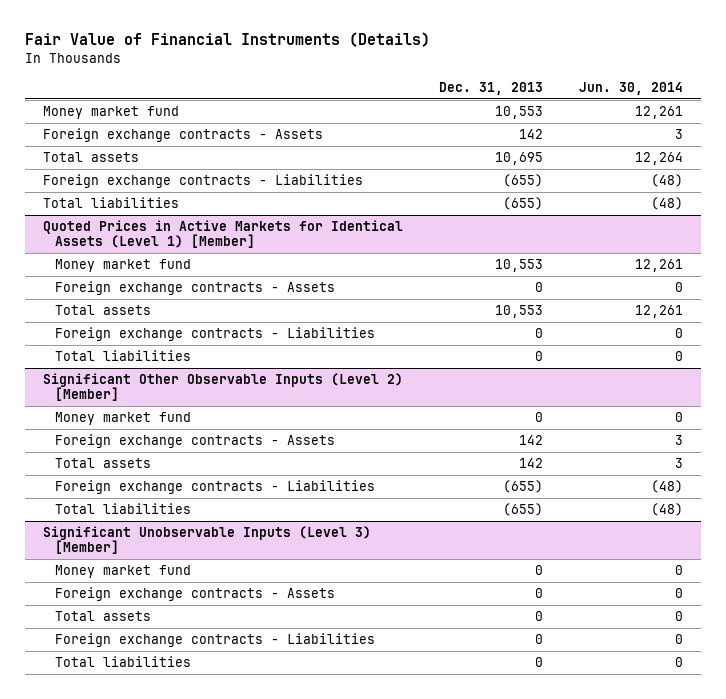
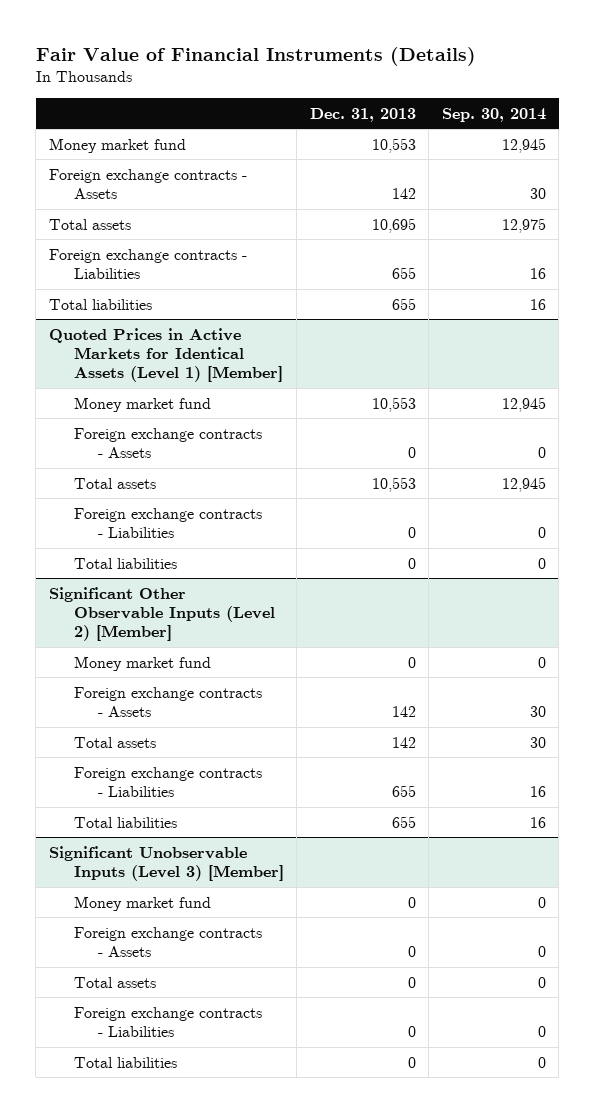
[578,82,683,96] Jun. 30, 2014 -> none
none -> [441,107,546,122] Sep. 30, 2014
[503,174,544,188] (655) -> [391,267,416,280] 655
[503,197,544,211] (655) -> [391,297,416,310] 655
[503,480,544,494] (655) -> [391,785,416,798] 655
[503,503,544,517] (655) -> [391,815,416,828] 655

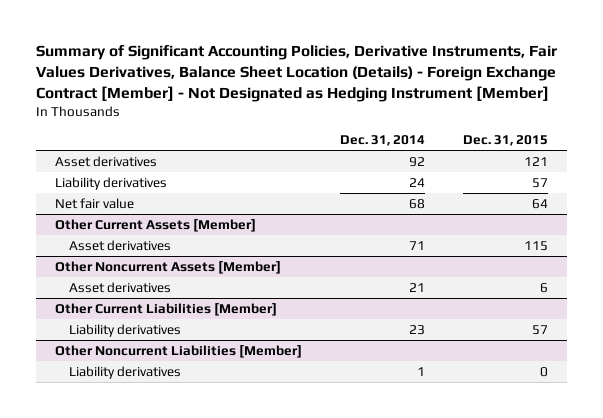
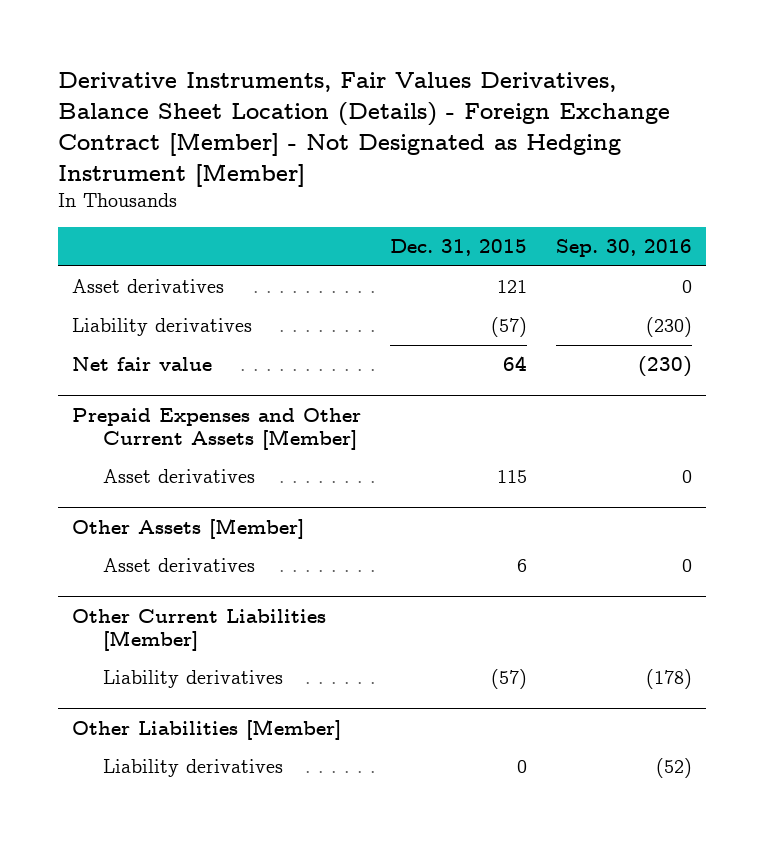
[35,45,557,103] Summary of Significant Accounting Policies, Derivative Instruments, Fair Values Derivatives, Balance Sheet Location (Details) - Foreign Exchange Contract [Member] - Not Designated as Hedging Instrument [Member] -> [57,72,670,187] Derivative Instruments, Fair Values Derivatives, Balance Sheet Location (Details) - Foreign Exchange Contract [Member] - Not Designated as Hedging Instrument [Member]
[339,135,425,147] Dec. 31, 2014 -> none
none -> [555,239,692,258] Sep. 30, 2016
[531,177,548,188] 57 -> [491,317,528,338] (57)
[54,218,256,232] Other Current Assets [Member] -> [72,407,362,450] Prepaid Expenses and Other Current Assets [Member]
[54,260,281,274] Other Noncurrent Assets [Member] -> [72,517,305,539] Other Assets [Member]
[531,324,548,335] 57 -> [491,669,528,690] (57)
[54,344,302,358] Other Noncurrent Liabilities [Member] -> [72,718,342,740] Other Liabilities [Member]

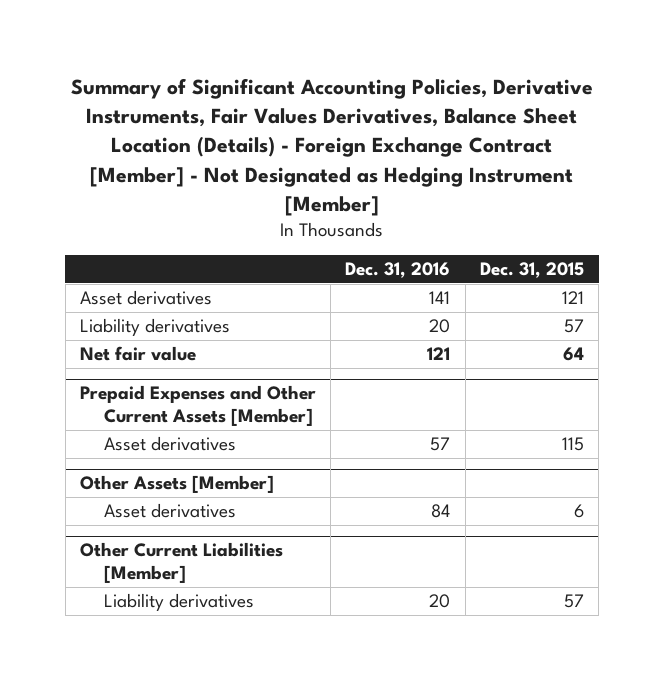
[57,72,670,187] Derivative Instruments, Fair Values Derivatives, Balance Sheet Location (Details) - Foreign Exchange Contract [Member] - Not Designated as Hedging Instrument [Member] -> [70,78,593,216] Summary of Significant Accounting Policies, Derivative Instruments, Fair Values Derivatives, Balance Sheet Location (Details) - Foreign Exchange Contract [Member] - Not Designated as Hedging Instrument [Member]
[555,239,692,258] Sep. 30, 2016 -> none
none -> [345,261,451,278] Dec. 31, 2016
[491,317,528,338] (57) -> [563,319,584,334] 57
[72,718,342,740] Other Liabilities [Member] -> none
[102,759,283,778] Liability derivatives -> none
[491,669,528,690] (57) -> [563,594,584,609] 57

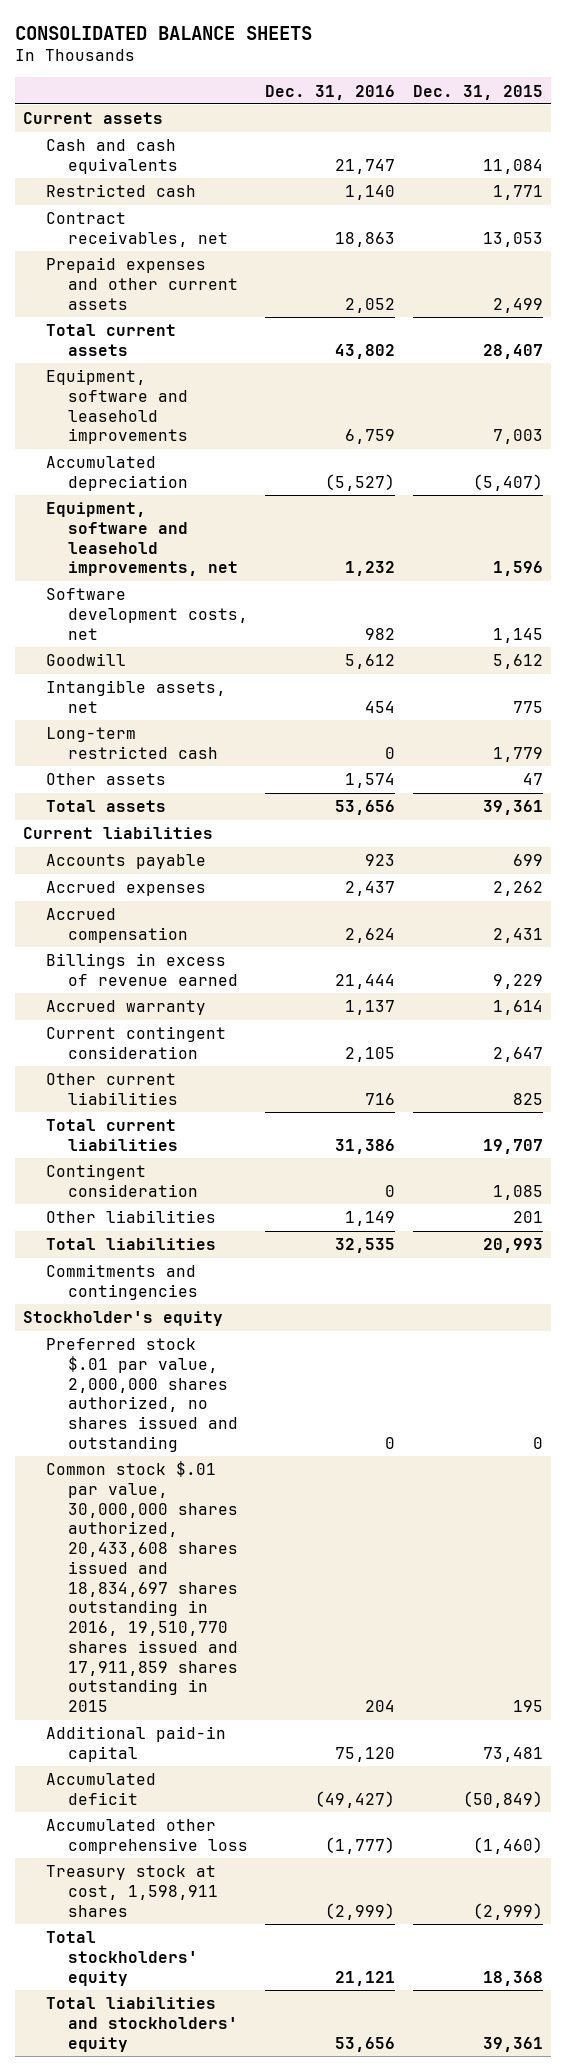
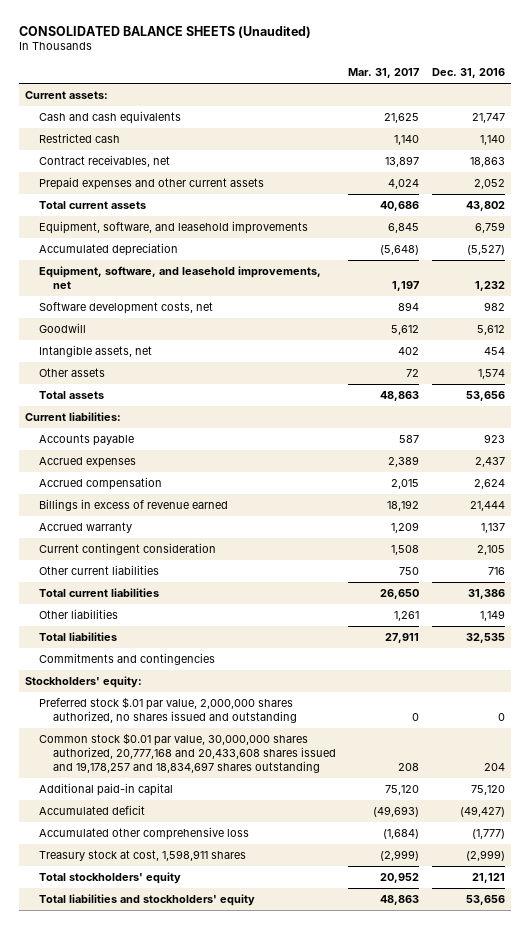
[14,25,312,40] CONSOLIDATED BALANCE SHEETS -> [18,25,311,38] CONSOLIDATED BALANCE SHEETS (Unaudited)
[412,84,543,100] Dec. 31, 2015 -> none
none -> [348,68,420,79] Mar. 31, 2017
[23,112,164,125] Current assets -> [24,90,108,99] Current assets:
[45,369,189,445] Equipment, software and leasehold improvements -> [38,220,308,234] Equipment, software, and leasehold improvements
[45,502,239,577] Equipment, software and leasehold improvements, net -> [38,265,321,289] Equipment, software, and leasehold improvements, net
[45,727,219,759] Long-term restricted cash -> none
[23,827,214,840] Current liabilities -> [24,411,121,421] Current liabilities:
[45,1164,199,1197] Contingent consideration -> none
[23,1311,224,1327] Stockholder's equity -> [24,675,142,688] Stockholders' equity:
[45,1461,239,1713] Common stock $.01 par value, 30,000,000 shares authorized, 20,433,608 shares issued and 18,834,697 shares outstanding in 2016, 19,510,770 shares issued and 17,911,859 shares outstanding in 2015 -> [38,732,336,773] Common stock $0.01 par value, 30,000,000 shares authorized, 20,777,168 and 20,433,608 shares issued and 19,178,257 and 18,834,697 shares outstanding

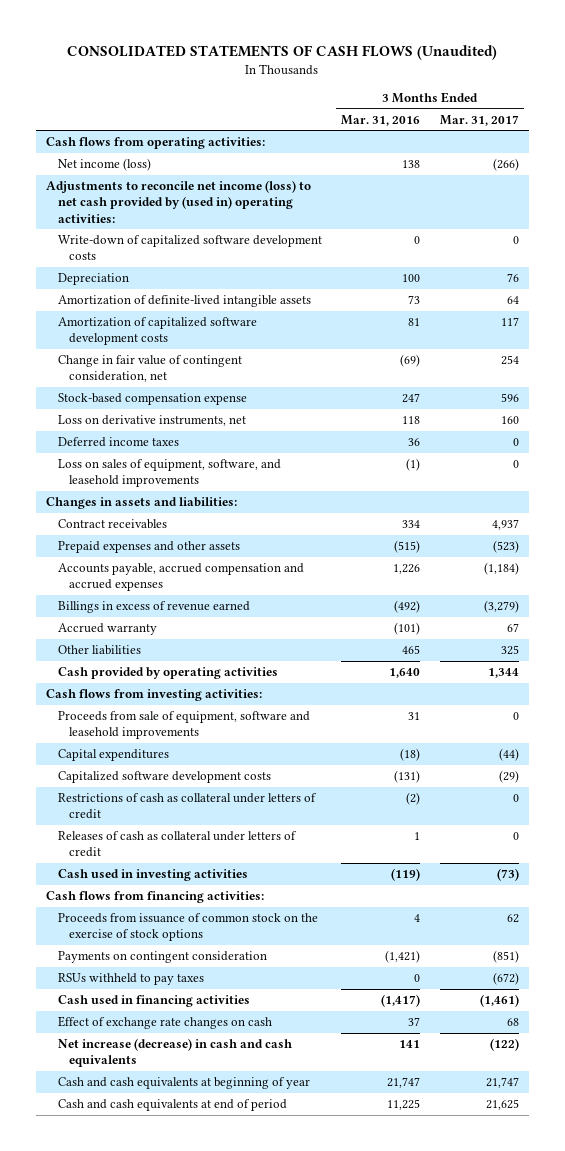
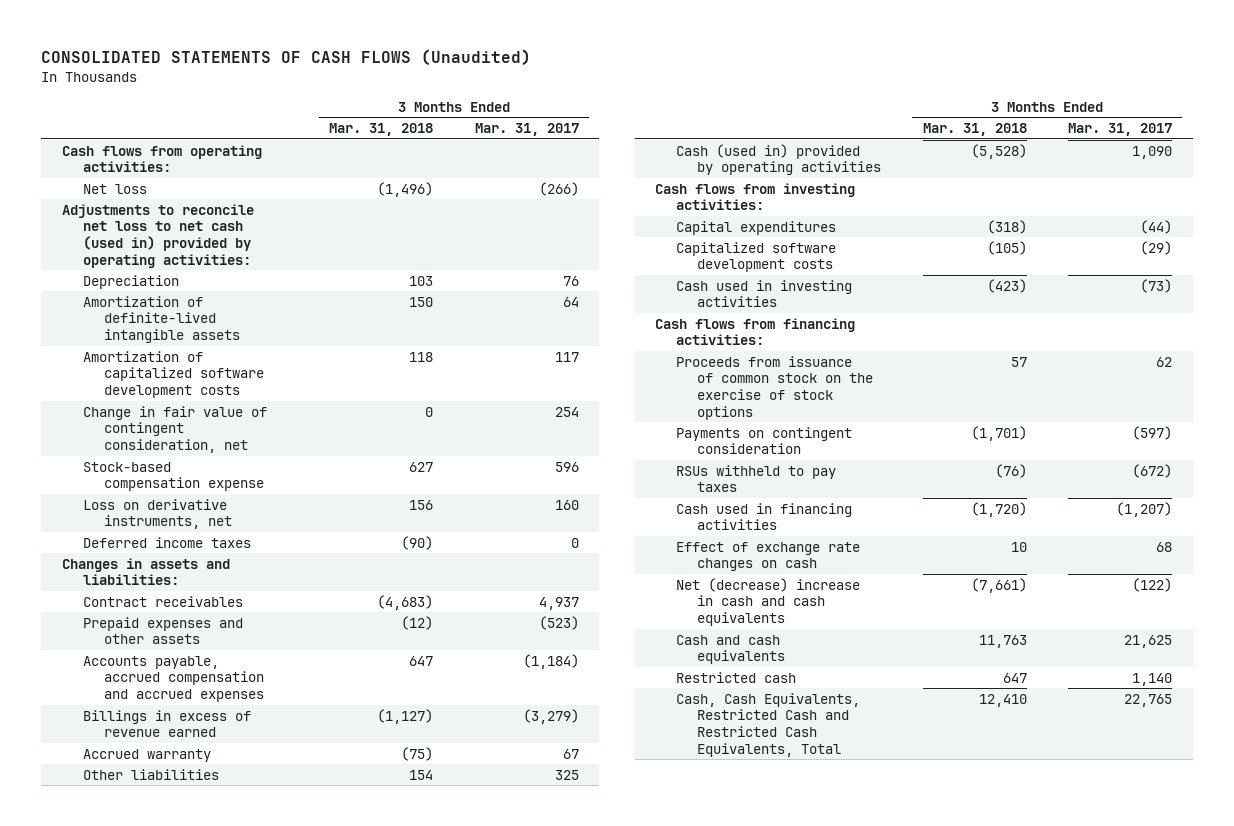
[341,114,421,126] Mar. 31, 2016 -> none
none -> [329,123,434,137] Mar. 31, 2018
[57,235,322,261] Write-down of capitalized software development costs -> none
[57,158,151,172] Net income (loss) -> [82,183,147,194] Net loss
[45,180,311,223] Adjustments to reconcile net income (loss) to net cash provided by (used in) operating activities: -> [61,203,254,268] Adjustments to reconcile net loss to net cash (used in) provided by operating activities:
[57,459,281,488] Loss on sales of equipment, software, and leasehold improvements -> none
[57,667,278,680] Cash provided by operating activities -> [676,143,882,176] Cash (used in) provided by operating activities
[488,668,520,679] 1,344 -> [1132,145,1173,159] 1,090
[57,711,310,740] Proceeds from sale of equipment, software and leasehold improvements -> none
[57,793,317,820] Restrictions of cash as collateral under letters of credit -> none
[57,831,297,858] Releases of cash as collateral under letters of credit -> none
[493,950,520,964] (851) -> [1132,425,1173,440] (597)
[480,994,520,1008] (1,461) -> [1116,501,1173,517] (1,207)
[57,1099,287,1112] Cash and cash equivalents at end of period -> none
[57,1038,292,1068] Net increase (decrease) in cash and cash equivalents -> [676,577,861,627] Net (decrease) increase in cash and cash equivalents
[57,1077,310,1090] Cash and cash equivalents at beginning of year -> [676,634,786,665] Cash and cash equivalents
[486,1077,520,1089] 21,747 -> [1124,634,1173,648] 21,625
none -> [676,671,797,683] Restricted cash
none -> [676,692,861,757] Cash, Cash Equivalents, Restricted Cash and Restricted Cash Equivalents, Total

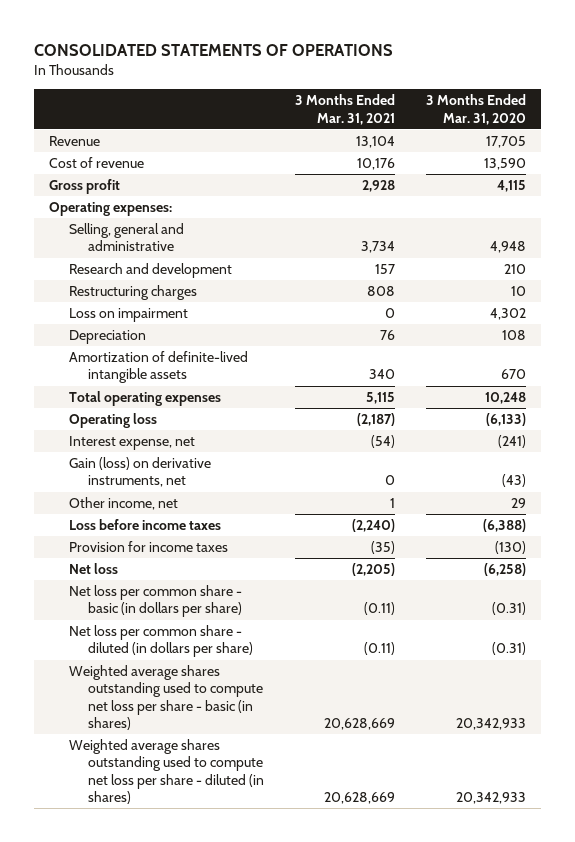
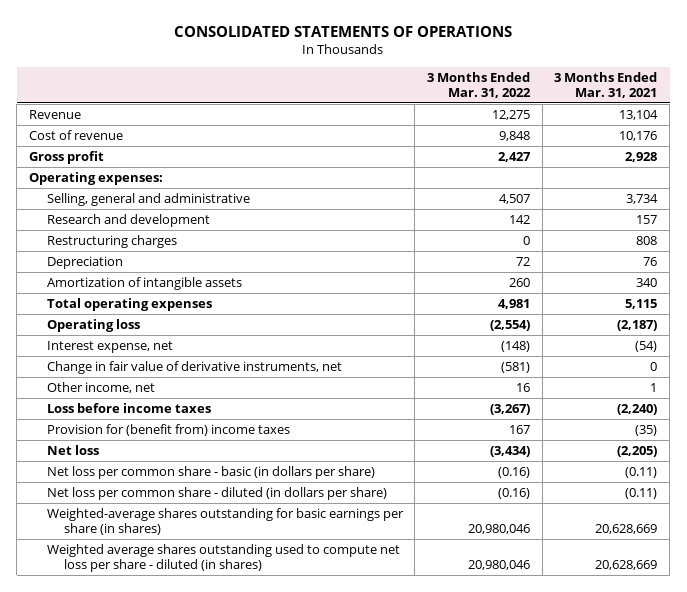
[426,94,527,125] 3 Months Ended Mar. 31, 2020 -> none
none -> [427,71,532,99] 3 Months Ended Mar. 31, 2022
[68,308,188,323] Loss on impairment -> none
[68,351,248,384] Amortization of definite-lived intangible assets -> [46,276,242,290] Amortization of intangible assets
[68,457,211,488] Gain (loss) on derivative instruments, net -> none
none -> [46,360,342,374] Change in fair value of derivative instruments, net
[68,541,228,553] Provision for income taxes -> [46,423,290,436] Provision for (benefit from) income taxes
[68,665,264,731] Weighted average shares outstanding used to compute net loss per share - basic (in shares) -> [46,507,404,536] Weighted-average shares outstanding for basic earnings per share (in shares)

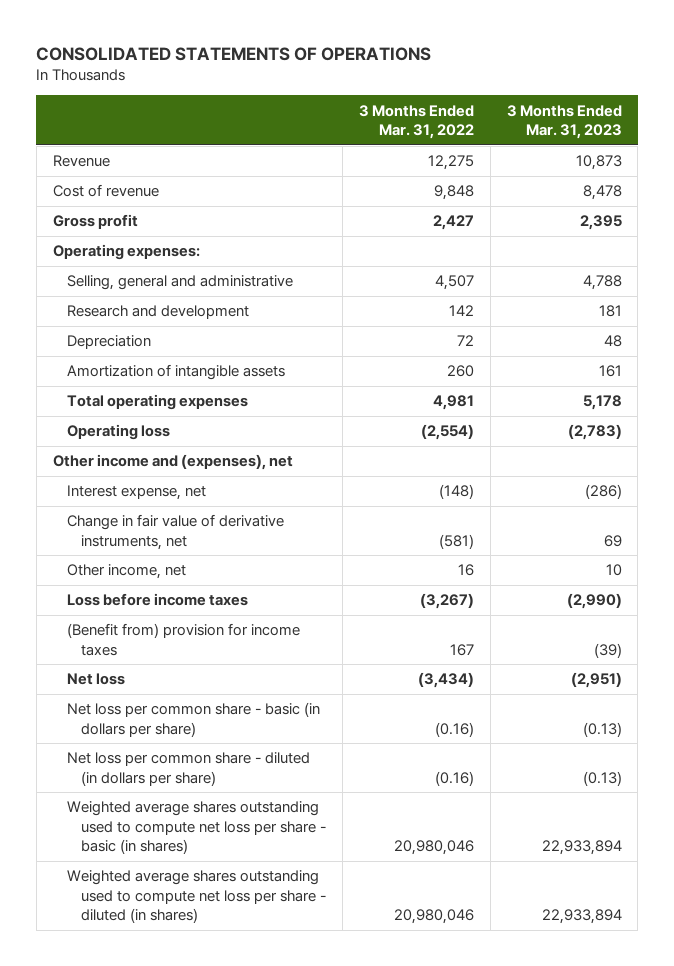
[554,71,658,99] 3 Months Ended Mar. 31, 2021 -> none
none -> [506,104,622,139] 3 Months Ended Mar. 31, 2023
[46,234,177,248] Restructuring charges -> none
none -> [52,454,293,471] Other income and (expenses), net
[46,423,290,436] Provision for (benefit from) income taxes -> [67,623,301,656] (Benefit from) provision for income taxes
[46,507,404,536] Weighted-average shares outstanding for basic earnings per share (in shares) -> [67,801,327,854] Weighted average shares outstanding used to compute net loss per share - basic (in shares)

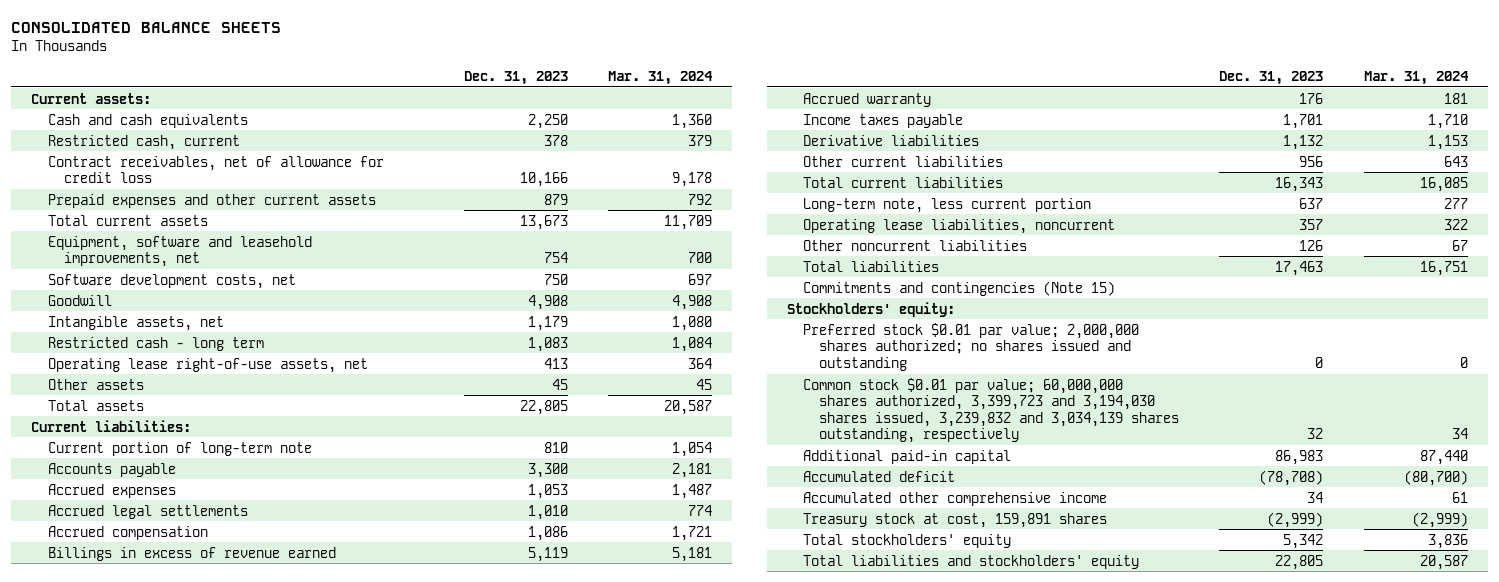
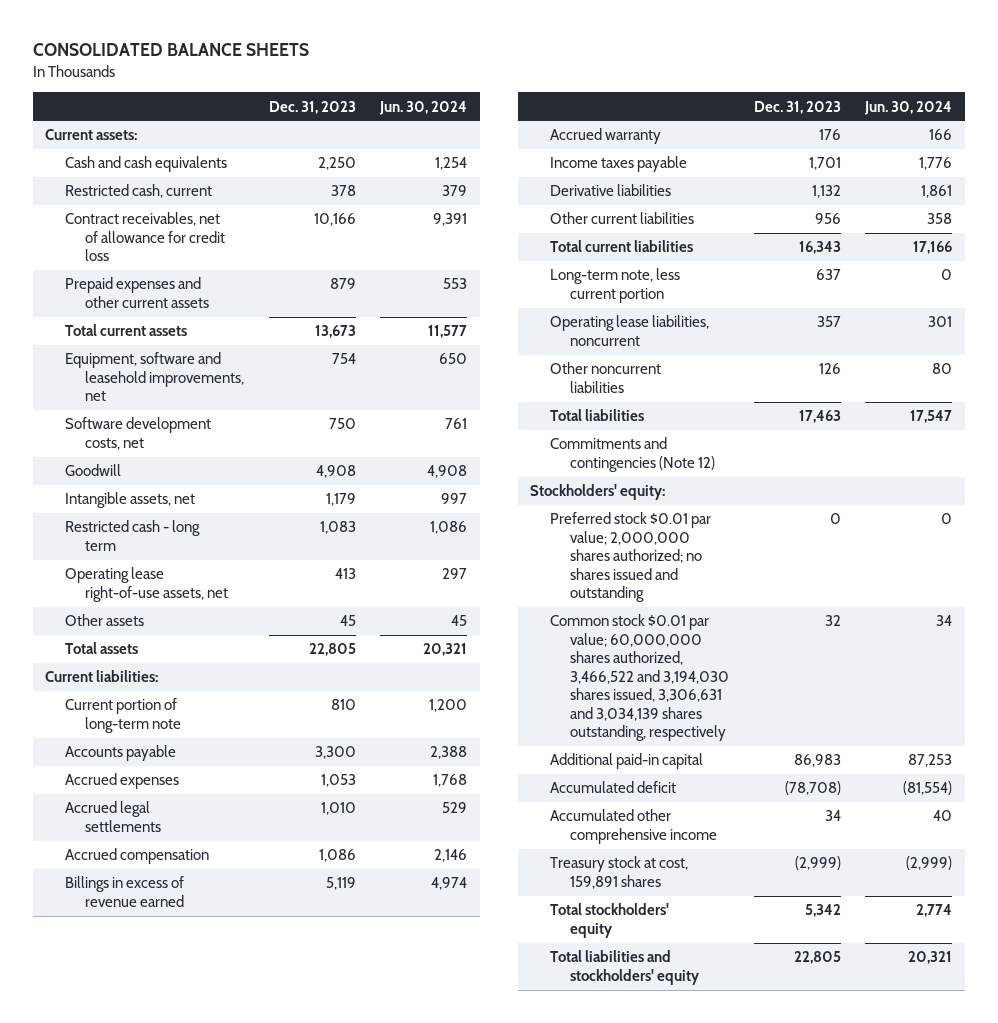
[608,70,714,85] Mar. 31, 2024 -> none
none -> [379,100,468,115] Jun. 30, 2024
[803,280,1116,296] Commitments and contingencies (Note 15) -> [550,437,716,472] Commitments and contingencies (Note 12)
[803,377,1180,444] Common stock $0.01 par value; 60,000,000 shares authorized, 3,399,723 and 3,194,030 shares issued, 3,239,832 and 3,034,139 shares outstanding, respectively -> [550,614,730,741] Common stock $0.01 par value; 60,000,000 shares authorized, 3,466,522 and 3,194,030 shares issued, 3,306,631 and 3,034,139 shares outstanding, respectively

